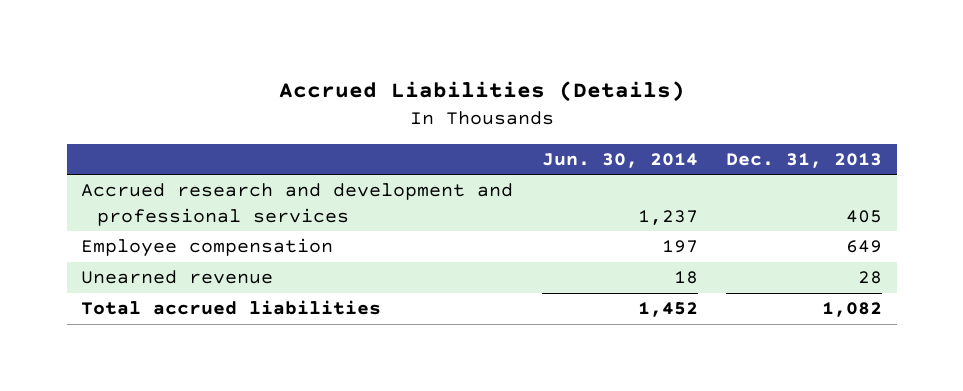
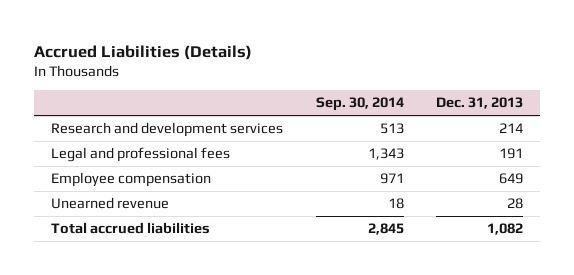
[541,152,698,168] Jun. 30, 2014 -> none
none -> [315,97,404,112] Sep. 30, 2014
[80,183,513,226] Accrued research and development and professional services -> [50,122,283,138] Research and development services
[846,209,883,223] 405 -> [499,123,524,134] 214
none -> [50,147,230,163] Legal and professional fees

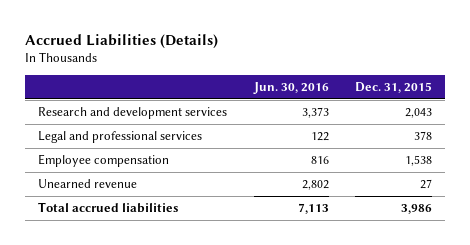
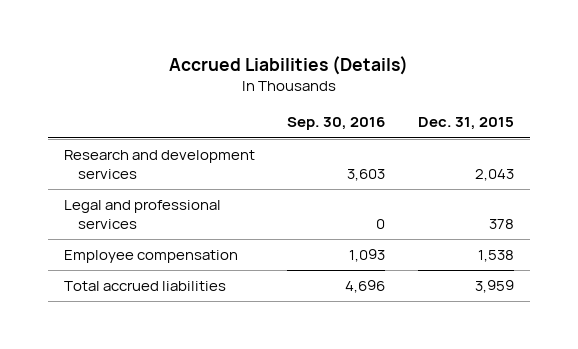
[252,82,329,95] Jun. 30, 2016 -> none
none -> [287,117,386,131] Sep. 30, 2016
[38,179,138,189] Unearned revenue -> none
[401,204,433,215] 3,986 -> [474,280,514,294] 3,959

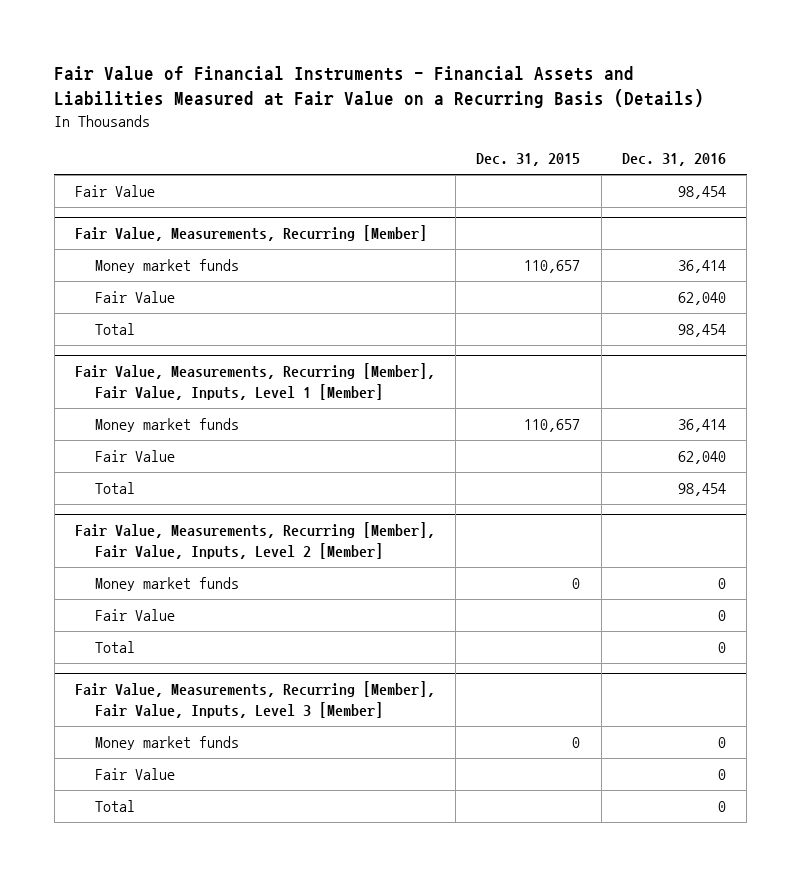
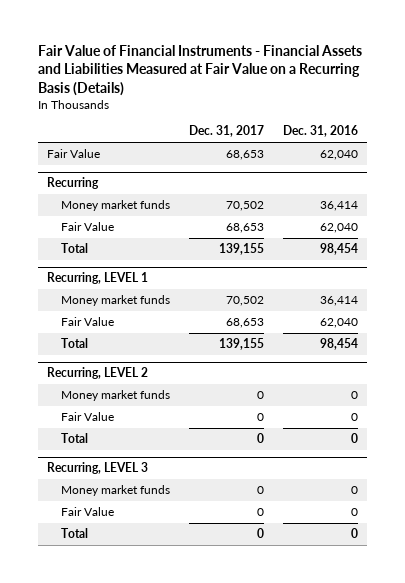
[476,153,581,167] Dec. 31, 2015 -> none
none -> [188,125,264,138] Dec. 31, 2017
[678,186,727,200] 98,454 -> [319,150,358,161] 62,040
[74,225,427,242] Fair Value, Measurements, Recurring [Member] -> [47,177,100,190] Recurring
[74,363,435,400] Fair Value, Measurements, Recurring [Member], Fair Value, Inputs, Level 1 [Member] -> none
none -> [47,272,149,285] Recurring, LEVEL 1
[74,522,435,559] Fair Value, Measurements, Recurring [Member], Fair Value, Inputs, Level 2 [Member] -> none
none -> [47,367,149,380] Recurring, LEVEL 2
[74,681,435,718] Fair Value, Measurements, Recurring [Member], Fair Value, Inputs, Level 3 [Member] -> none
none -> [47,462,149,475] Recurring, LEVEL 3

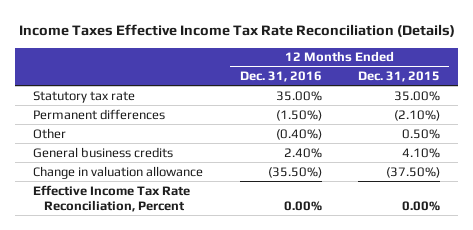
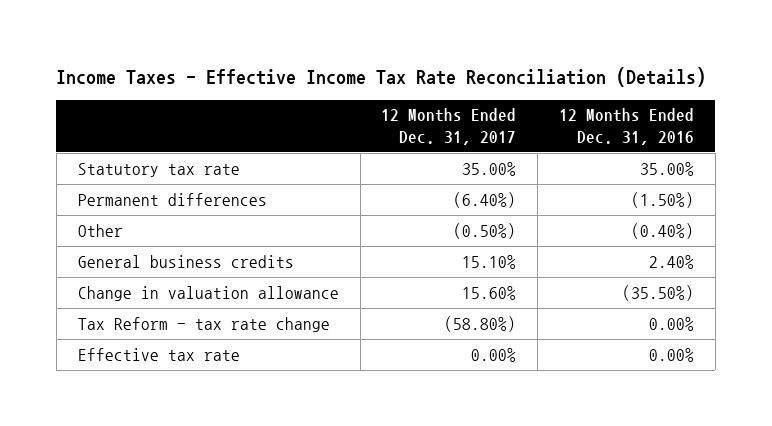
[18,23,455,37] Income Taxes Effective Income Tax Rate Reconciliation (Details) -> [56,66,707,87] Income Taxes - Effective Income Tax Rate Reconciliation (Details)
[357,70,440,82] Dec. 31, 2015 -> none
none -> [381,108,517,145] 12 Months Ended Dec. 31, 2017
none -> [77,316,330,332] Tax Reform - tax rate change
[33,184,191,212] Effective Income Tax Rate Reconciliation, Percent -> [77,347,240,361] Effective tax rate

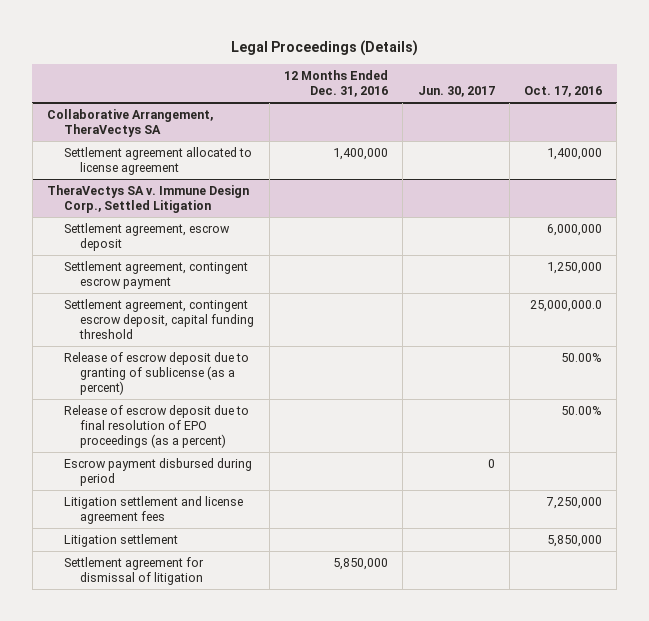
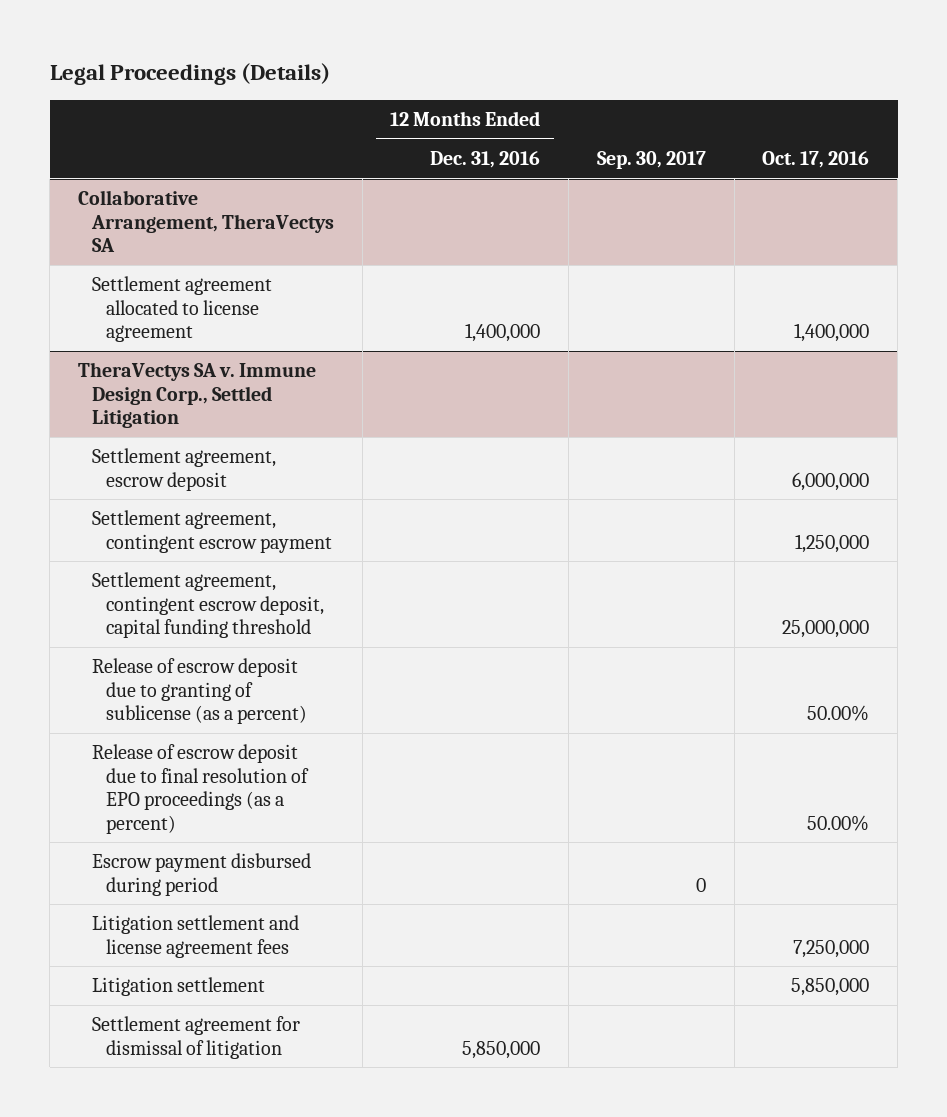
[417,85,495,97] Jun. 30, 2017 -> none
none -> [596,150,706,169] Sep. 30, 2017
[530,300,603,313] 25,000,000.0 -> [782,620,870,639] 25,000,000

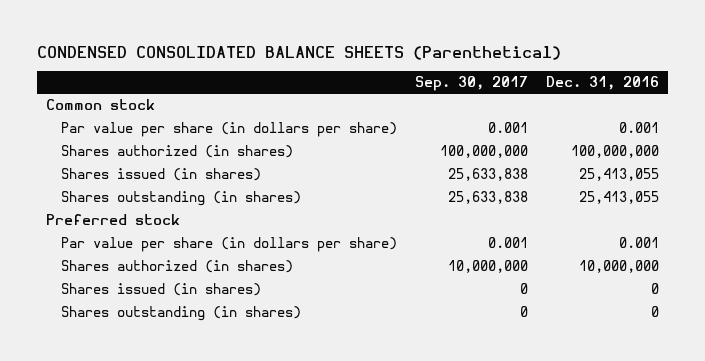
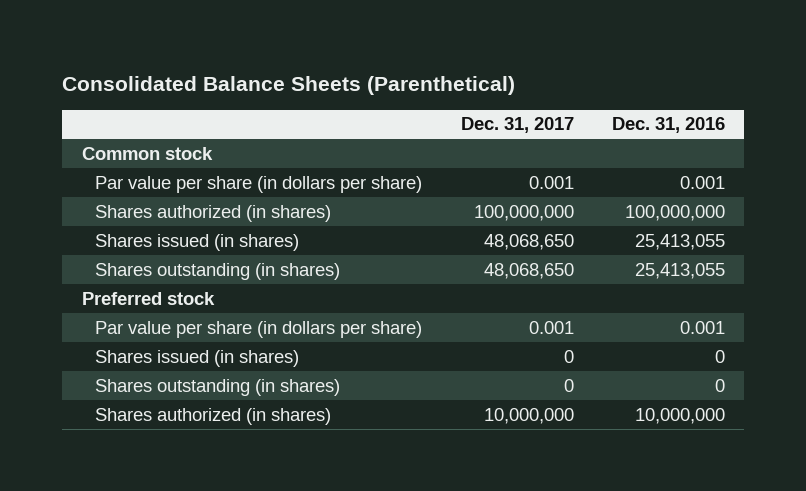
[36,45,561,60] CONDENSED CONSOLIDATED BALANCE SHEETS (Parenthetical) -> [62,76,516,96] Consolidated Balance Sheets (Parenthetical)
[415,76,529,92] Sep. 30, 2017 -> none
none -> [460,117,574,134] Dec. 31, 2017
[61,260,294,274] Shares authorized (in shares) -> [95,407,332,425] Shares authorized (in shares)

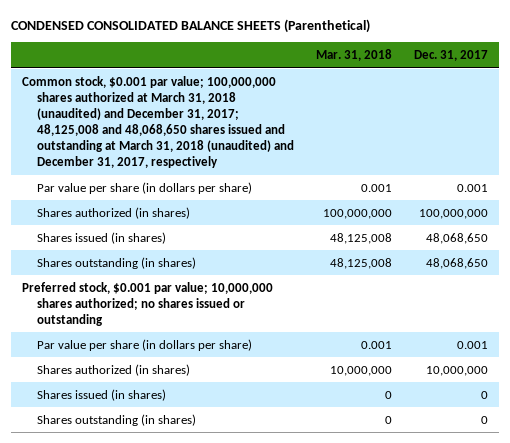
[62,76,516,96] Consolidated Balance Sheets (Parenthetical) -> [10,18,370,33] CONDENSED CONSOLIDATED BALANCE SHEETS (Parenthetical)
[611,117,725,134] Dec. 31, 2016 -> none
none -> [316,49,393,62] Mar. 31, 2018
[81,146,213,160] Common stock -> [21,75,295,169] Common stock, $0.001 par value; 100,000,000 shares authorized at March 31, 2018 (unaudited) and December 31, 2017; 48,125,008 and 48,068,650 shares issued and outstanding at March 31, 2018 (unaudited) and December 31, 2017, respectively
[81,291,215,305] Preferred stock -> [21,281,273,326] Preferred stock, $0.001 par value; 10,000,000 shares authorized; no shares issued or outstanding
[95,407,332,425] Shares authorized (in shares) -> [37,363,191,376] Shares authorized (in shares)

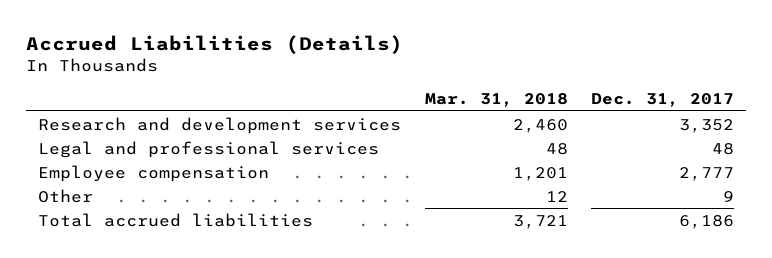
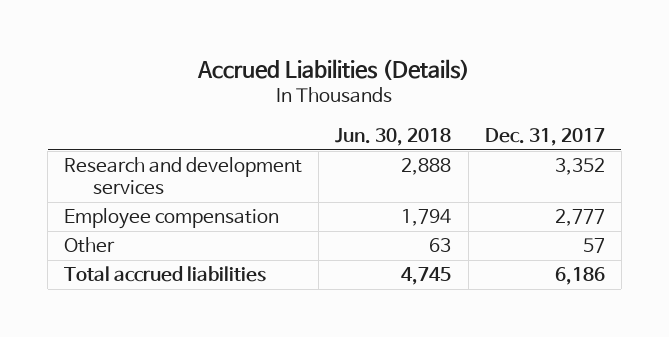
[424,93,568,108] Mar. 31, 2018 -> none
none -> [335,128,452,147] Jun. 30, 2018
[37,140,379,158] Legal and professional services -> none
[723,190,735,202] 9 -> [582,238,605,254] 57

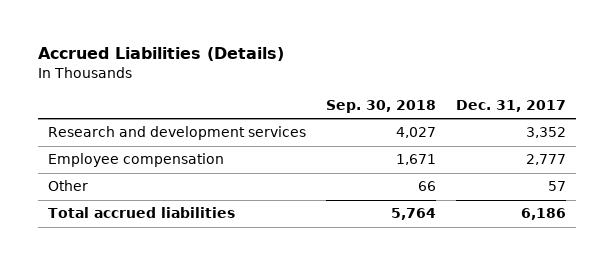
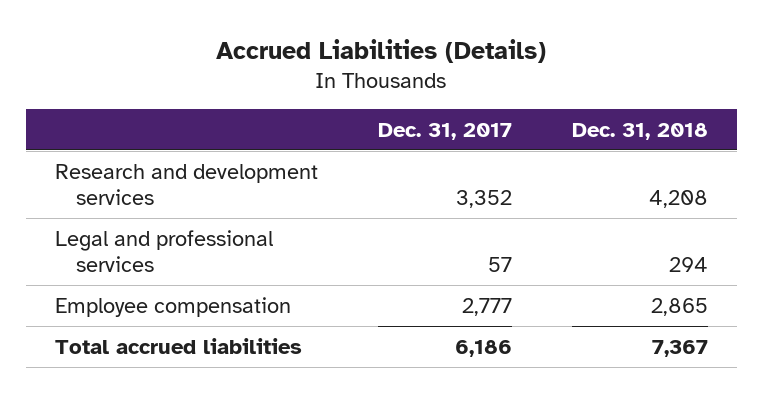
[325,99,436,113] Sep. 30, 2018 -> none
none -> [571,122,708,140] Dec. 31, 2018
none -> [55,229,274,272] Legal and professional services
[47,180,88,192] Other -> none

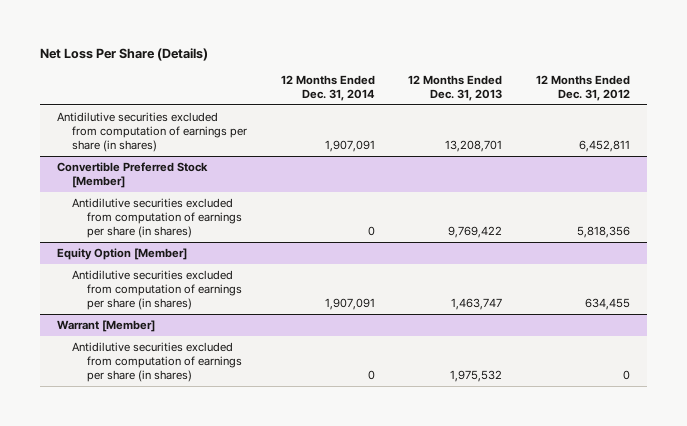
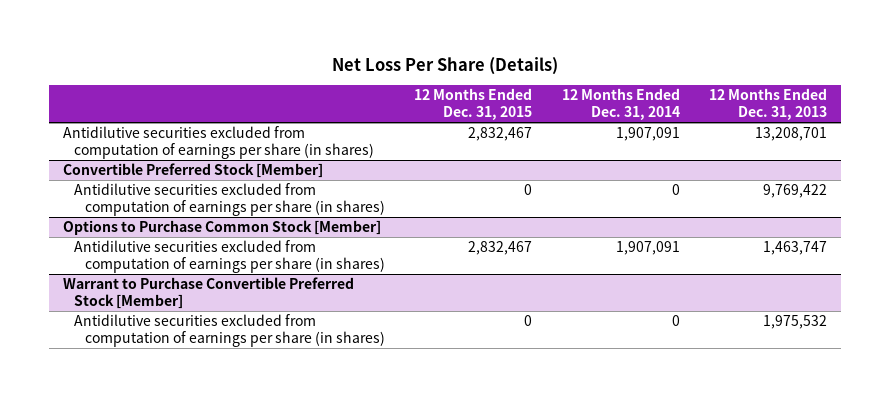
[536,74,631,101] 12 Months Ended Dec. 31, 2012 -> none
none -> [414,88,533,121] 12 Months Ended Dec. 31, 2015
[56,248,187,261] Equity Option [Member] -> [63,220,382,236] Options to Purchase Common Stock [Member]
[56,320,155,333] Warrant [Member] -> [63,277,355,310] Warrant to Purchase Convertible Preferred Stock [Member]

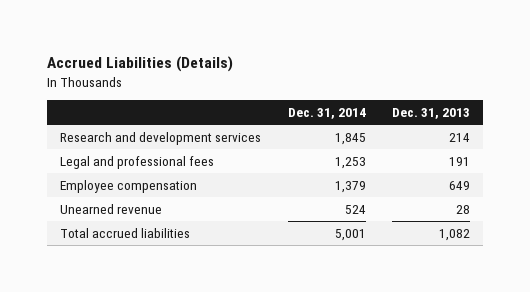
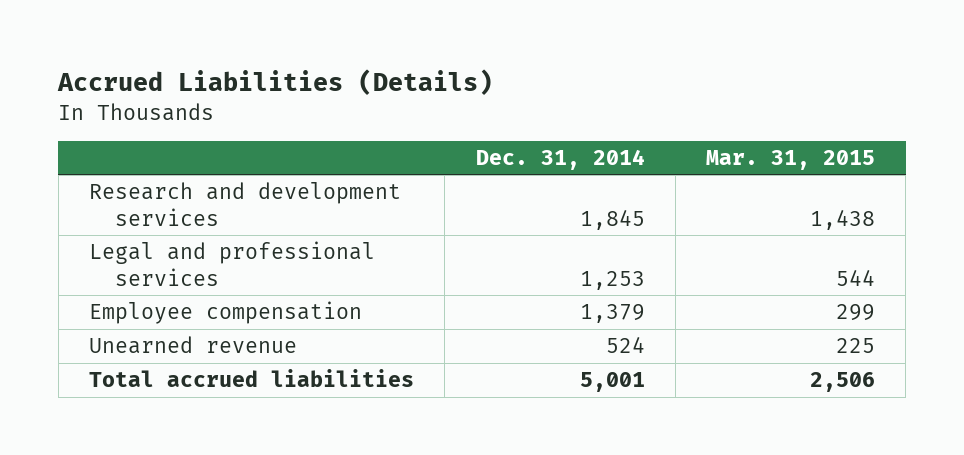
[391,108,470,120] Dec. 31, 2013 -> none
none -> [705,150,875,171] Mar. 31, 2015
[60,155,215,169] Legal and professional fees -> [89,241,376,286] Legal and professional services

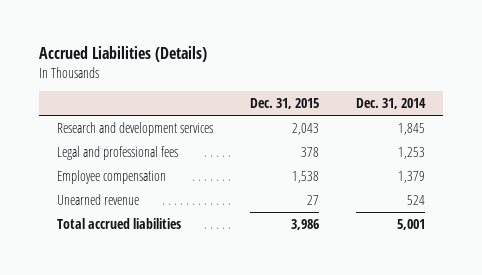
[705,150,875,171] Mar. 31, 2015 -> none
none -> [249,97,319,109] Dec. 31, 2015
[89,241,376,286] Legal and professional services -> [57,145,179,160] Legal and professional fees

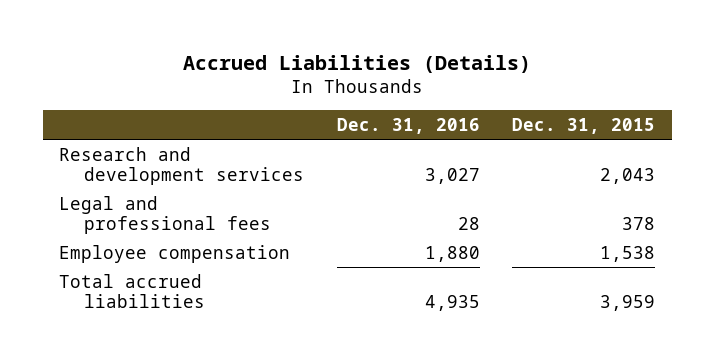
[355,97,426,109] Dec. 31, 2014 -> none
none -> [336,117,480,134] Dec. 31, 2016
[57,193,140,205] Unearned revenue -> none
[290,218,319,230] 3,986 -> [600,295,656,312] 3,959

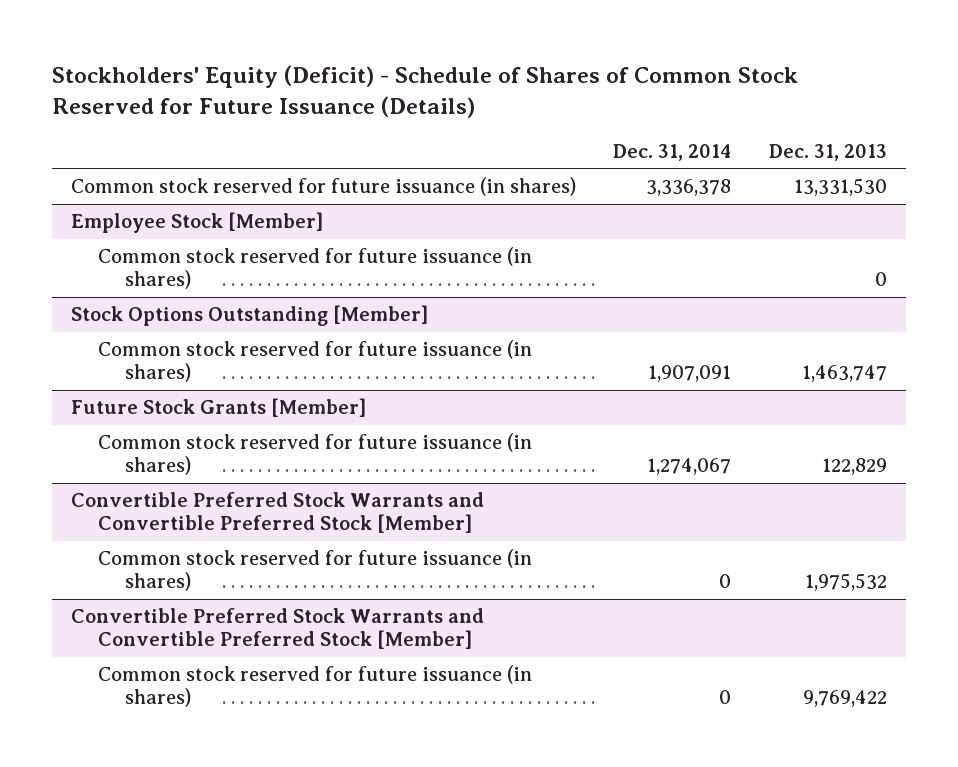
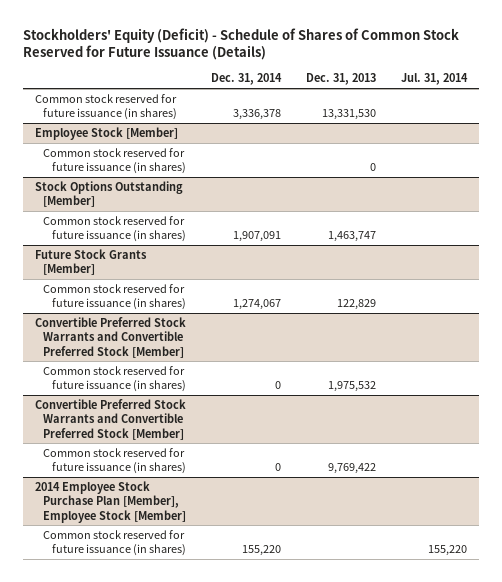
none -> [400,73,468,86] Jul. 31, 2014
none -> [35,480,187,523] 2014 Employee Stock Purchase Plan [Member], Employee Stock [Member]
none -> [43,529,186,557] Common stock reserved for future issuance (in shares)

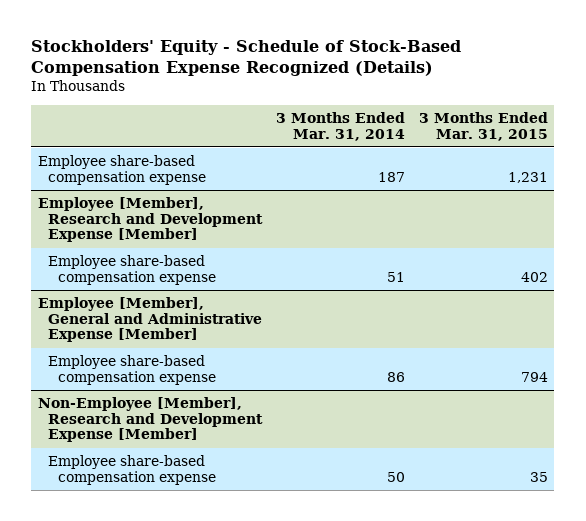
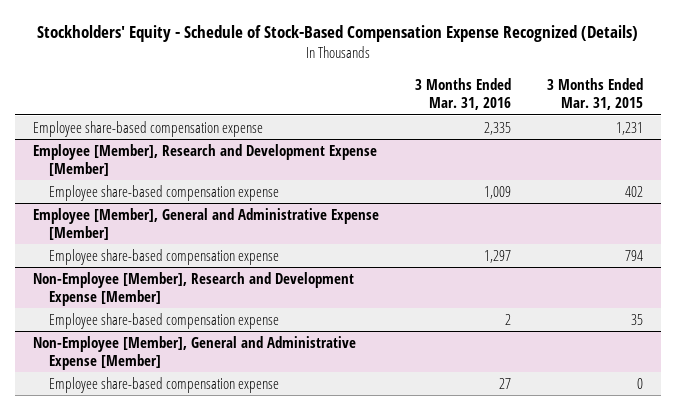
[275,112,405,141] 3 Months Ended Mar. 31, 2014 -> none
none -> [415,77,512,111] 3 Months Ended Mar. 31, 2016
none -> [33,335,357,371] Non-Employee [Member], General and Administrative Expense [Member]
none -> [49,376,280,393] Employee share-based compensation expense

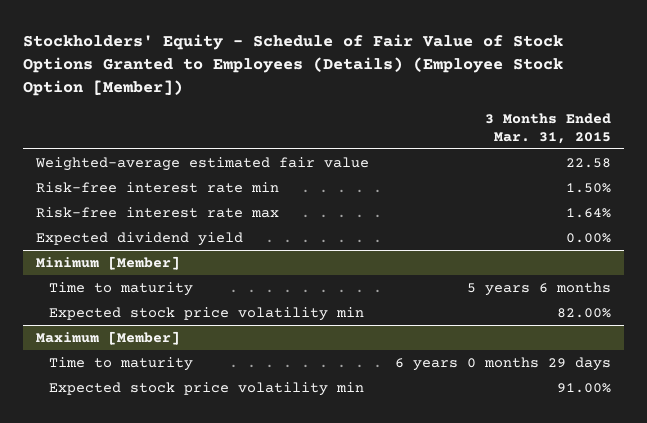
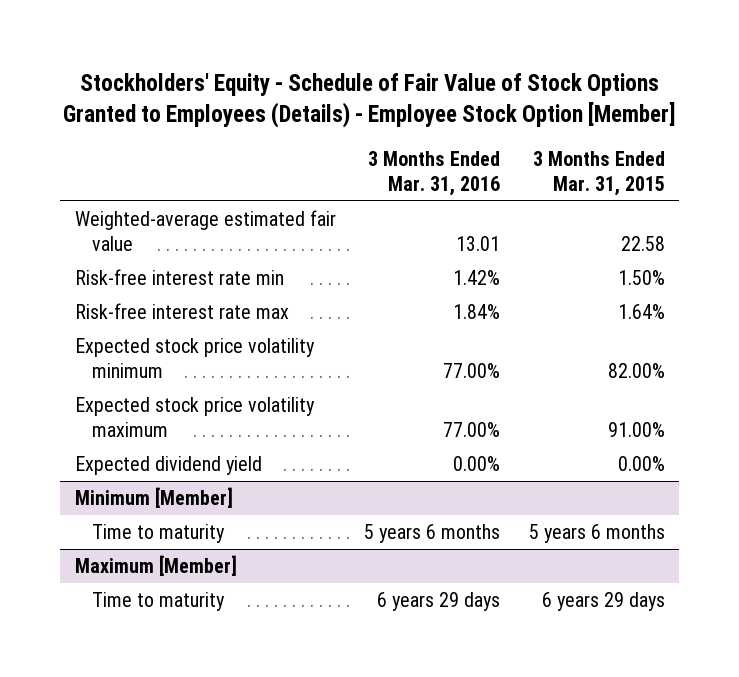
[22,33,563,96] Stockholders' Equity - Schedule of Fair Value of Stock Options Granted to Employees (Details) (Employee Stock Option [Member]) -> [62,73,676,128] Stockholders' Equity - Schedule of Fair Value of Stock Options Granted to Employees (Details) - Employee Stock Option [Member]
none -> [368,150,501,196] 3 Months Ended Mar. 31, 2016
none -> [74,337,315,379] Expected stock price volatility minimum
none -> [74,396,315,438] Expected stock price volatility maximum
[48,306,364,321] Expected stock price volatility min -> none
[48,381,364,396] Expected stock price volatility min -> none
[394,356,611,371] 6 years 0 months 29 days -> [541,591,665,611] 6 years 29 days

